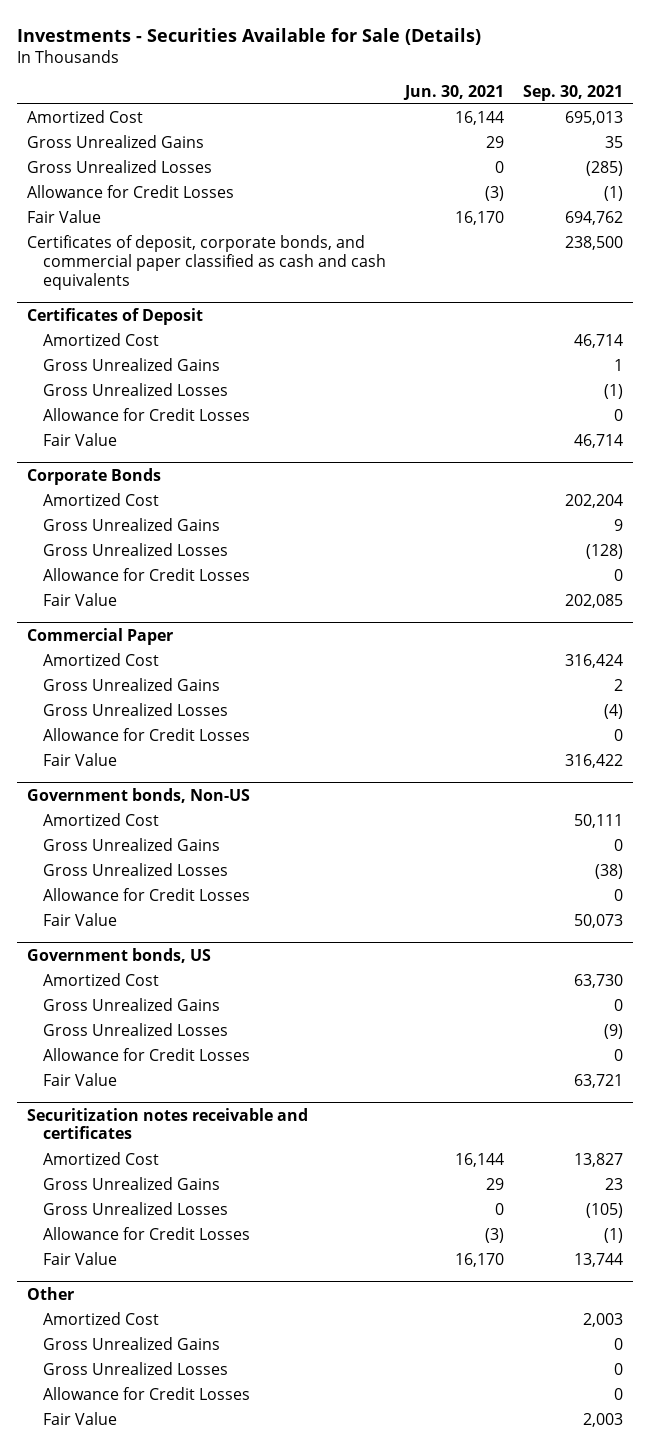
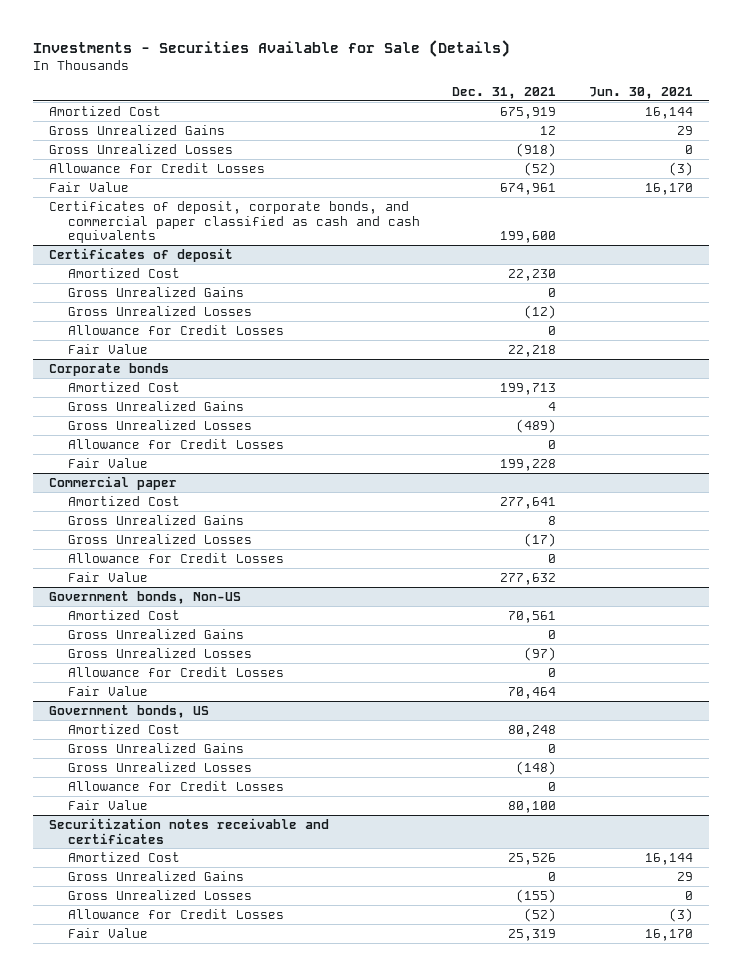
[523,84,624,101] Sep. 30, 2021 -> none
none -> [452,87,557,100] Dec. 31, 2021
[26,307,203,325] Certificates of Deposit -> [49,247,234,262] Certificates of deposit
[26,467,161,485] Corporate Bonds -> [49,362,170,376] Corporate bonds
[26,627,173,645] Commercial Paper -> [49,475,178,490] Commercial paper
[26,1286,74,1300] Other -> none
[42,1312,159,1326] Amortized Cost -> none
[42,1337,220,1351] Gross Unrealized Gains -> none
[42,1362,228,1376] Gross Unrealized Losses -> none
[42,1387,250,1401] Allowance for Credit Losses -> none
[42,1412,117,1426] Fair Value -> none

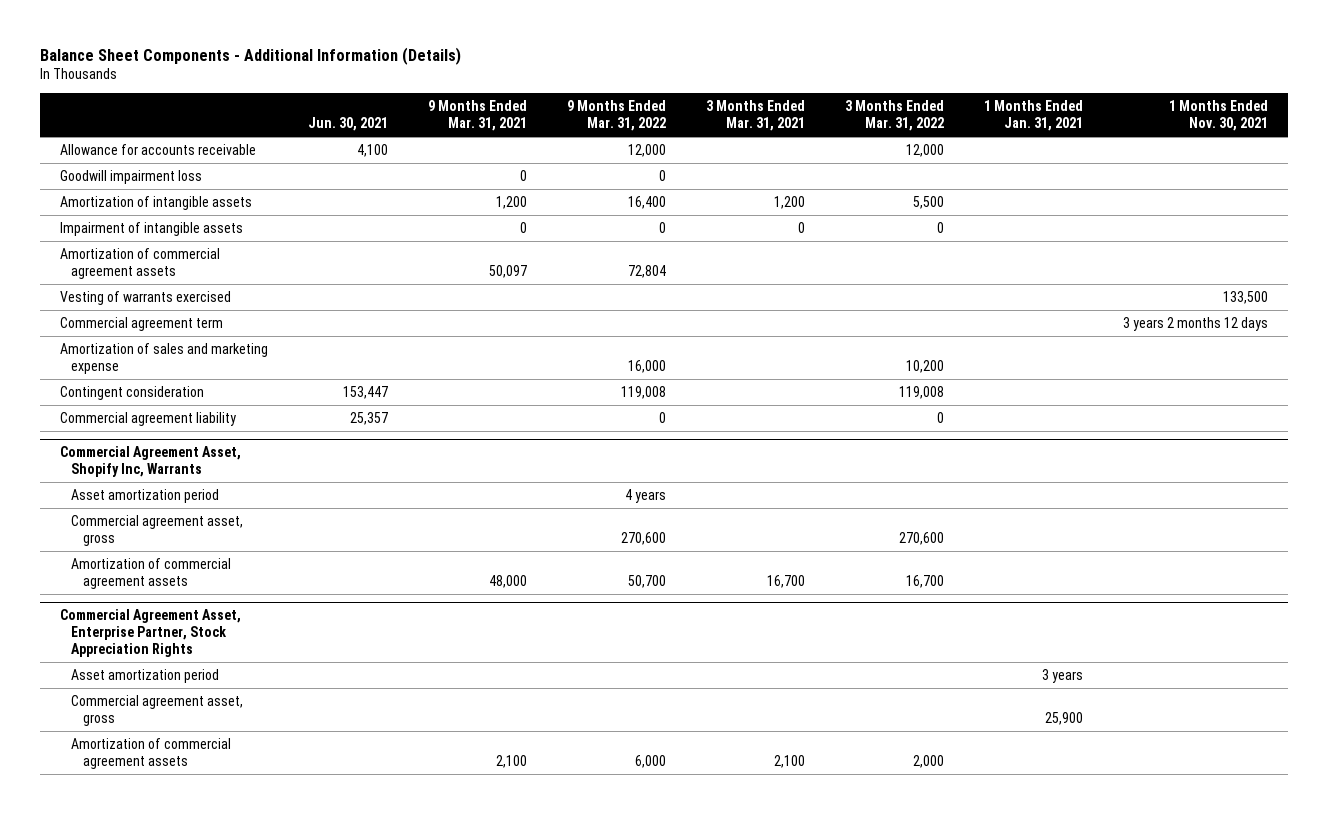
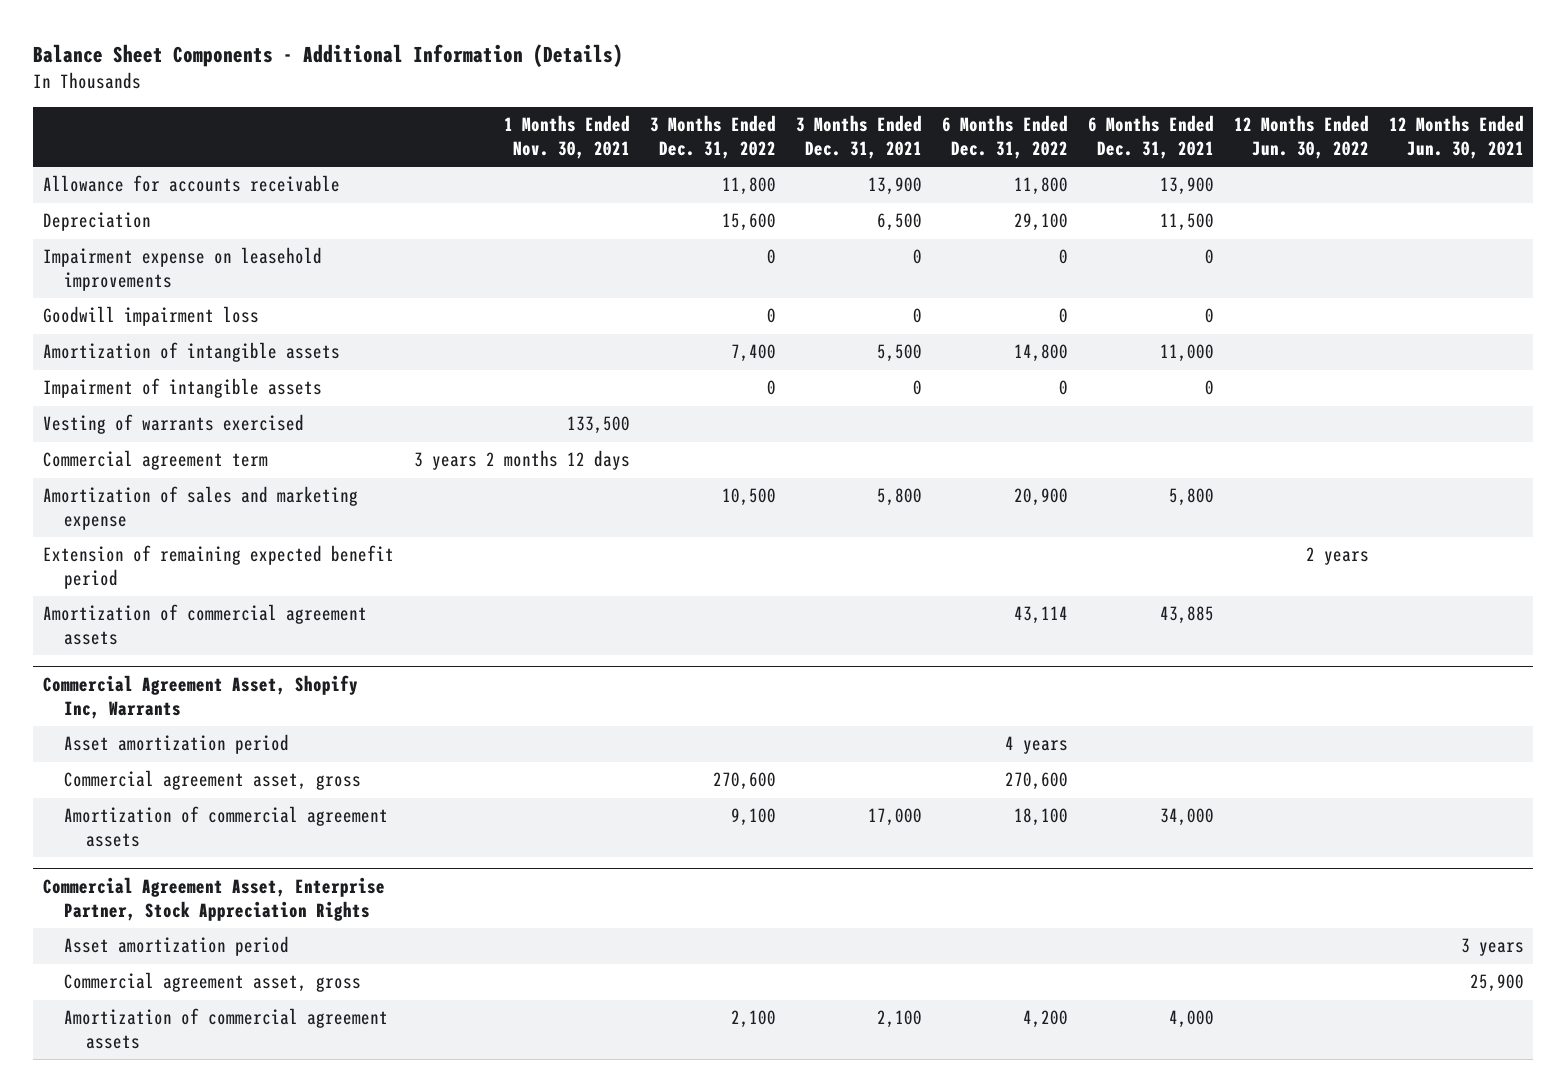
[307,116,388,131] Jun. 30, 2021 -> none
[427,100,527,131] 9 Months Ended Mar. 31, 2021 -> none
[566,100,666,131] 9 Months Ended Mar. 31, 2022 -> none
[705,100,805,131] 3 Months Ended Mar. 31, 2021 -> none
[844,100,944,131] 3 Months Ended Mar. 31, 2022 -> none
[983,100,1083,131] 1 Months Ended Jan. 31, 2021 -> none
none -> [649,115,776,159] 3 Months Ended Dec. 31, 2022
none -> [795,115,922,159] 3 Months Ended Dec. 31, 2021
none -> [941,115,1068,159] 6 Months Ended Dec. 31, 2022
none -> [1087,115,1214,159] 6 Months Ended Dec. 31, 2021
none -> [1233,115,1369,159] 12 Months Ended Jun. 30, 2022
none -> [1388,115,1524,159] 12 Months Ended Jun. 30, 2021
none -> [43,212,152,232] Depreciation
none -> [43,247,323,292] Impairment expense on leasehold improvements
[59,385,204,400] Contingent consideration -> none
[59,411,236,426] Commercial agreement liability -> none
none -> [43,545,395,590] Extension of remaining expected benefit period
[59,247,220,279] Amortization of commercial agreement assets -> [43,604,368,646] Amortization of commercial agreement assets

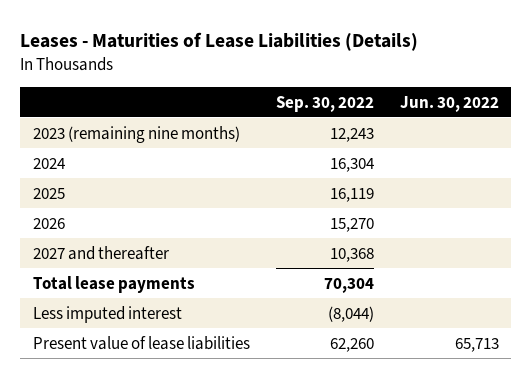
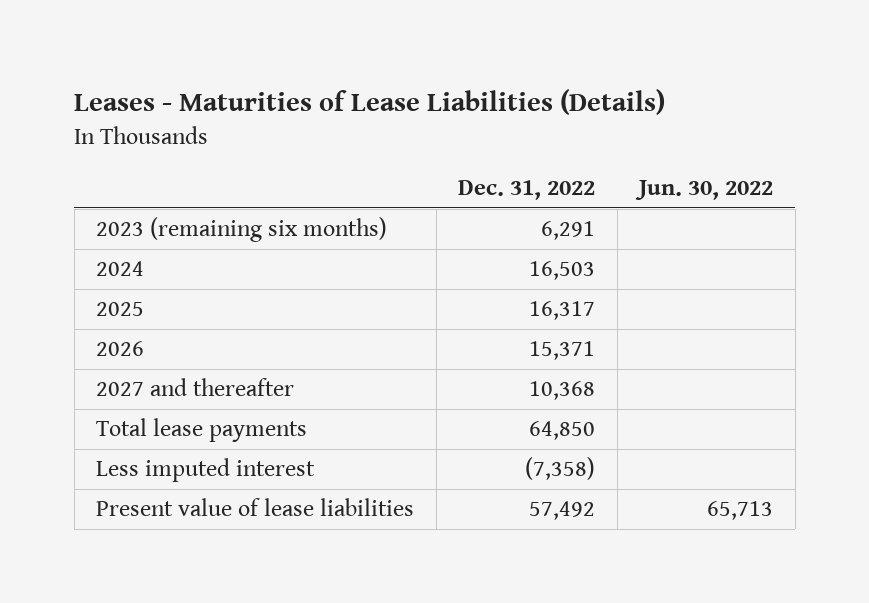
[275,95,374,112] Sep. 30, 2022 -> none
none -> [458,180,596,201] Dec. 31, 2022
[32,125,240,143] 2023 (remaining nine months) -> [96,217,388,243] 2023 (remaining six months)

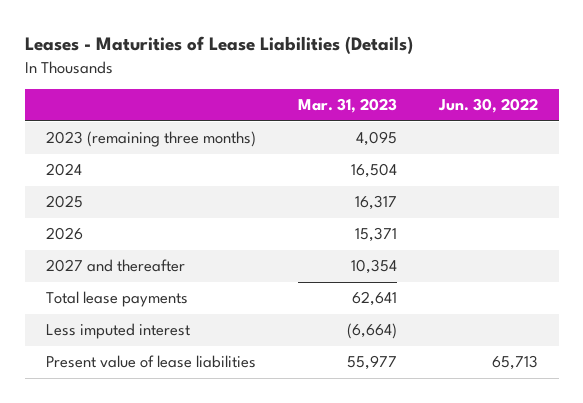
[458,180,596,201] Dec. 31, 2022 -> none
none -> [297,98,397,114] Mar. 31, 2023
[96,217,388,243] 2023 (remaining six months) -> [45,131,256,148] 2023 (remaining three months)

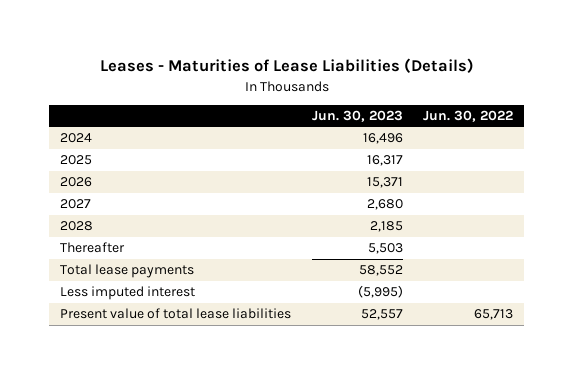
[297,98,397,114] Mar. 31, 2023 -> none
none -> [311,110,403,123] Jun. 30, 2023
[45,131,256,148] 2023 (remaining three months) -> none
[45,259,185,273] 2027 and thereafter -> none
none -> [59,199,91,210] 2027
none -> [59,221,93,232] 2028
none -> [59,242,125,254] Thereafter
[45,355,256,369] Present value of lease liabilities -> [59,308,291,320] Present value of total lease liabilities

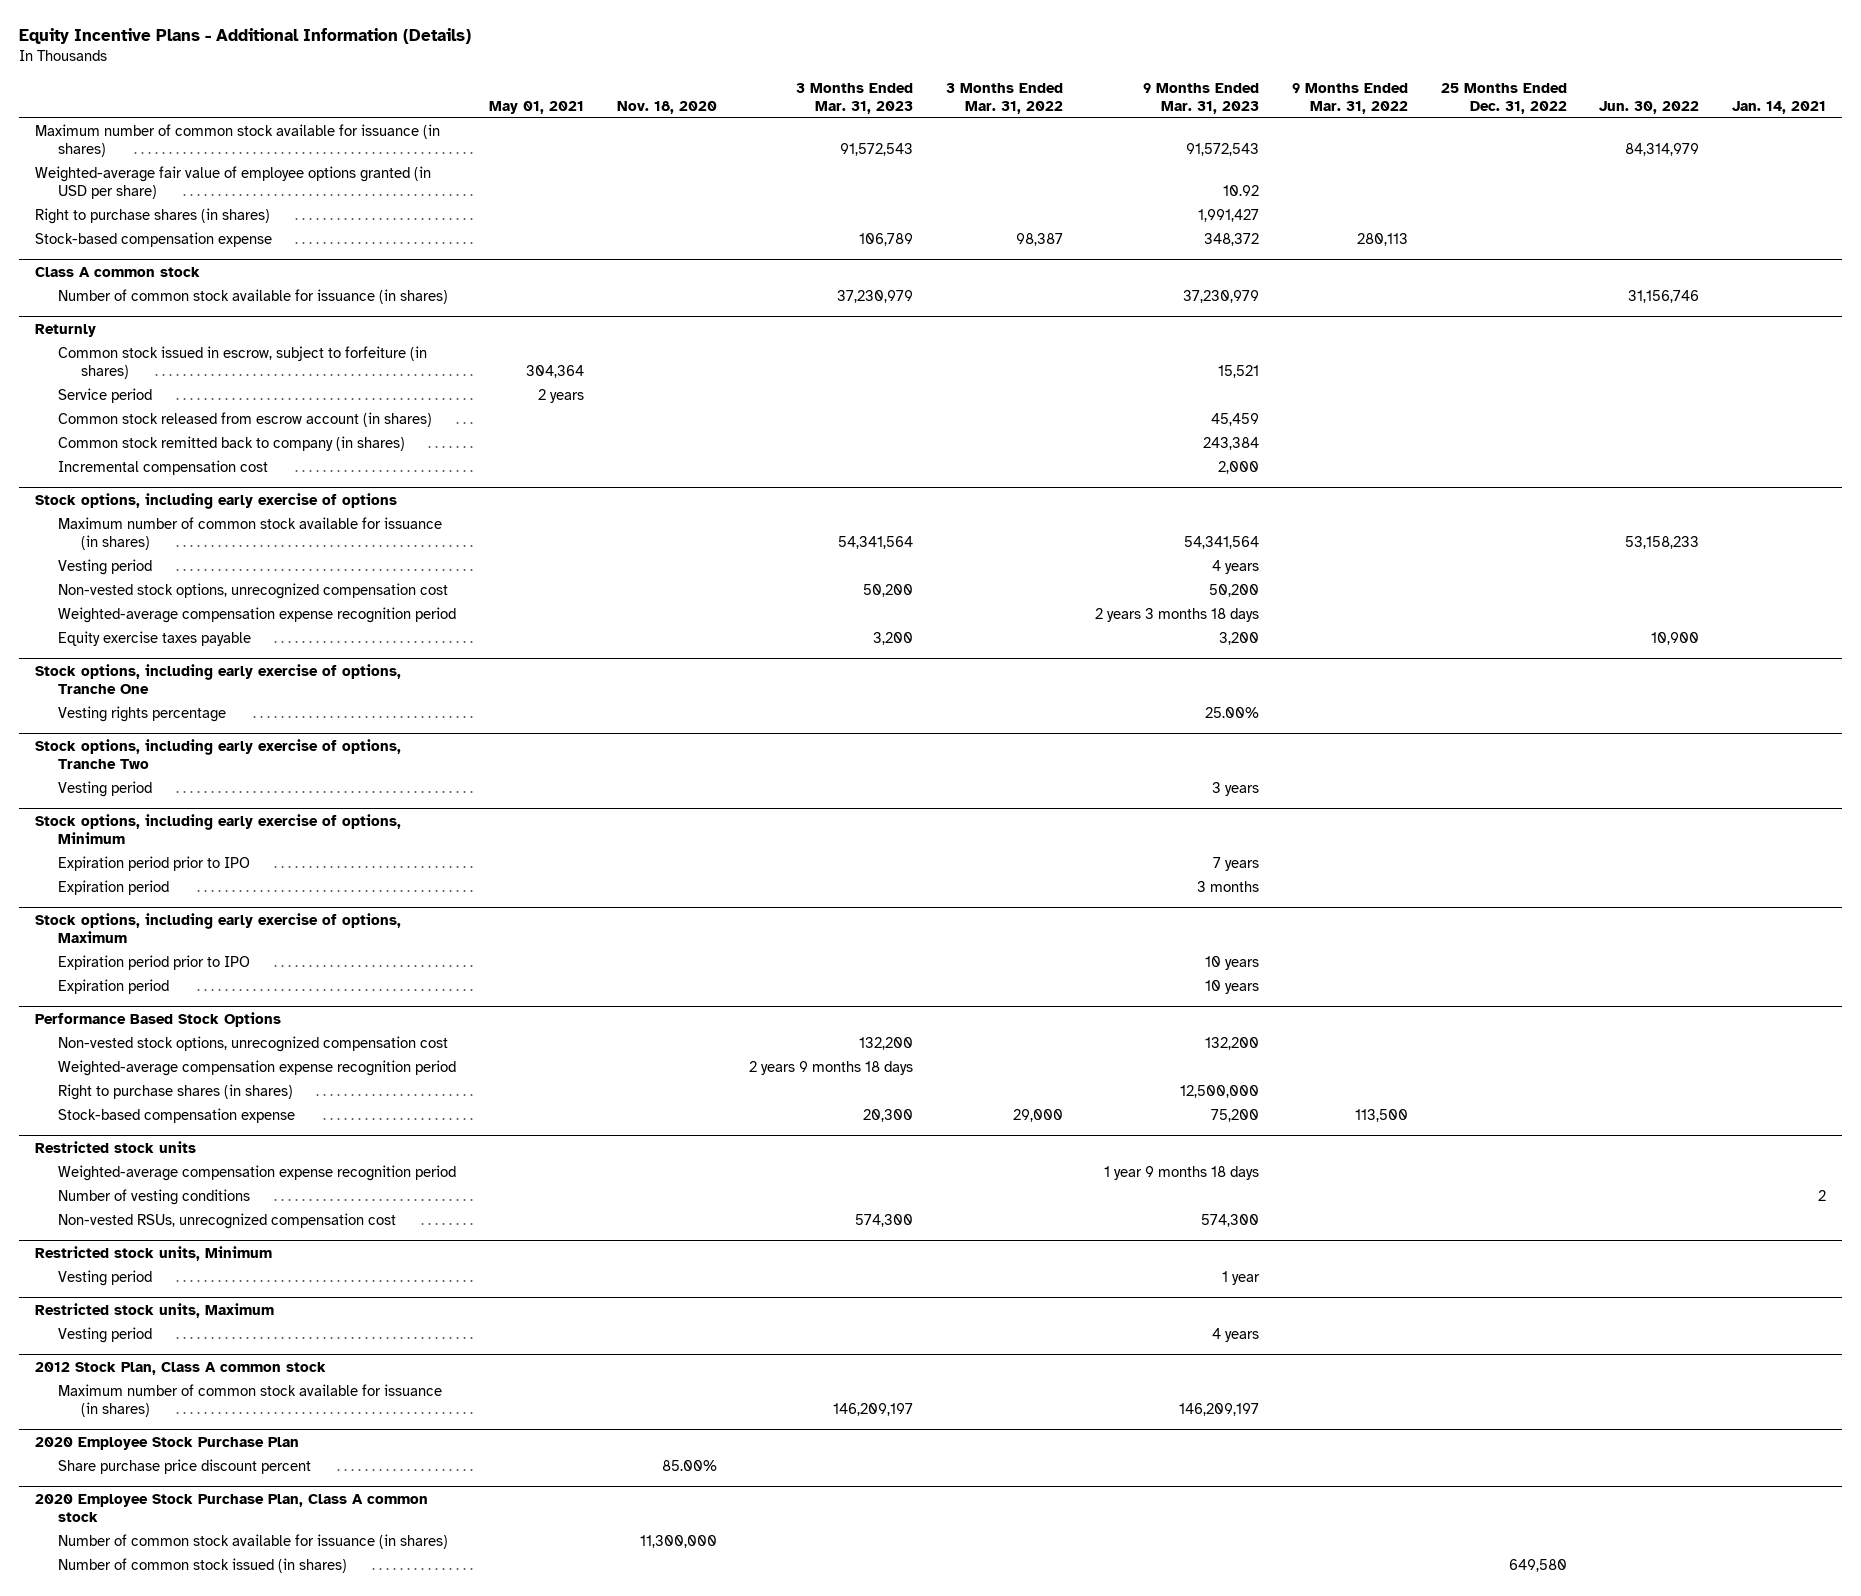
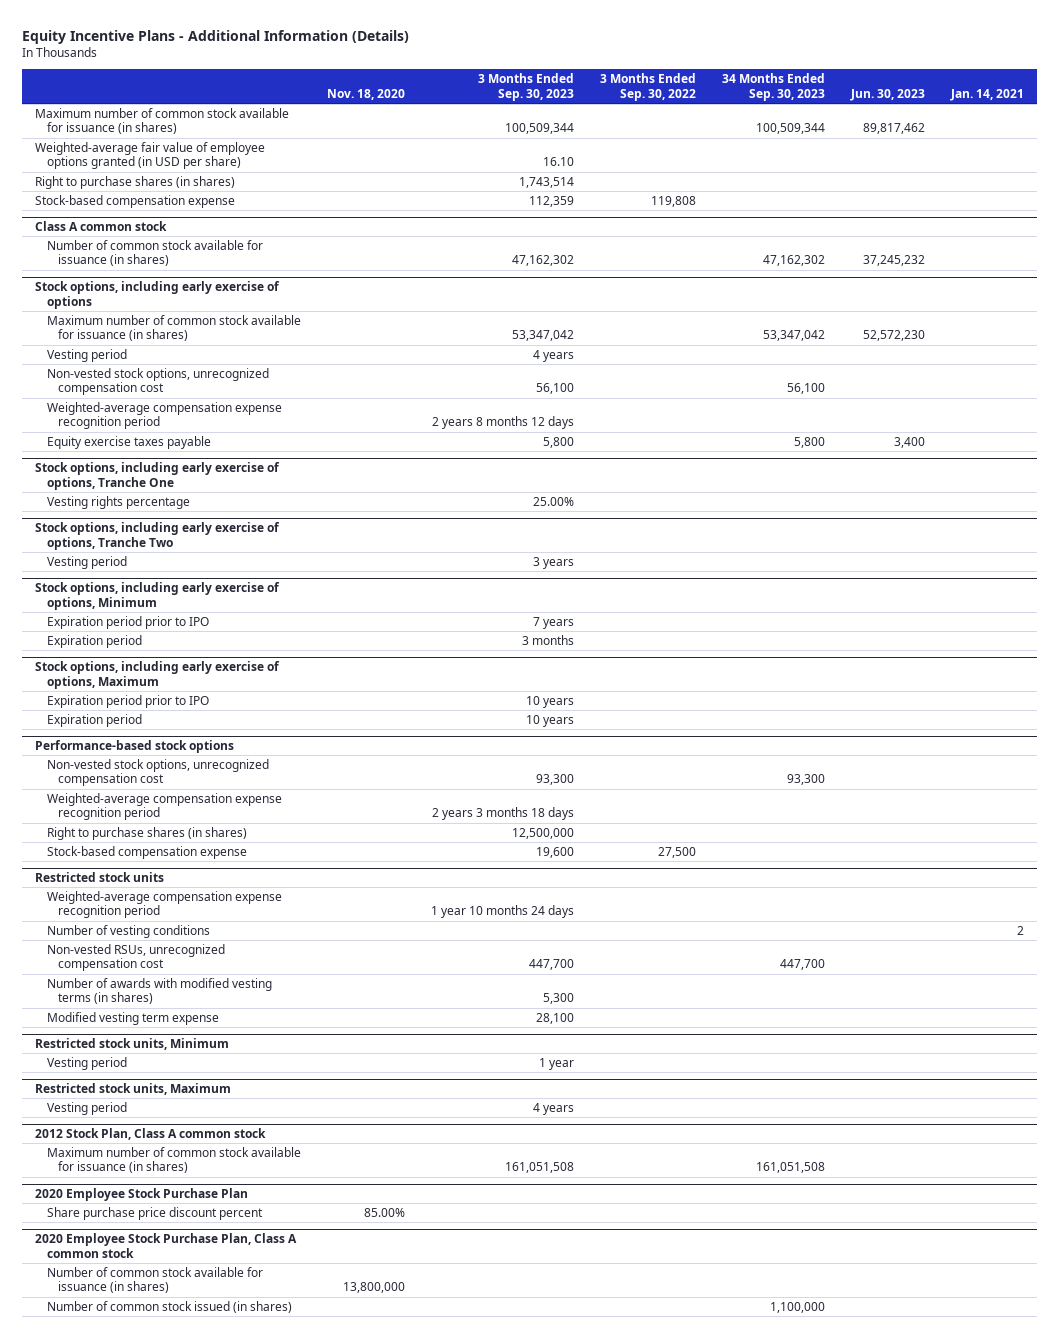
[488,100,584,114] May 01, 2021 -> none
[796,82,914,114] 3 Months Ended Mar. 31, 2023 -> none
[945,82,1063,114] 3 Months Ended Mar. 31, 2022 -> none
[1143,82,1260,114] 9 Months Ended Mar. 31, 2023 -> none
[1291,82,1408,114] 9 Months Ended Mar. 31, 2022 -> none
[1440,82,1567,114] 25 Months Ended Dec. 31, 2022 -> none
[1599,100,1700,114] Jun. 30, 2022 -> none
none -> [477,73,574,101] 3 Months Ended Sep. 30, 2023
none -> [599,73,696,101] 3 Months Ended Sep. 30, 2022
none -> [721,73,825,101] 34 Months Ended Sep. 30, 2023
none -> [849,88,925,101] Jun. 30, 2023
[35,323,97,337] Returnly -> none
[58,345,428,379] Common stock issued in escrow, subject to forfeiture (in shares) -> none
[58,387,153,403] Service period -> none
[58,411,433,427] Common stock released from escrow account (in shares) -> none
[58,435,406,451] Common stock remitted back to company (in shares) -> none
[58,459,269,475] Incremental compensation cost -> none
[35,1011,282,1027] Performance Based Stock Options -> [35,740,235,754] Performance-based stock options
none -> [46,977,272,1005] Number of awards with modified vesting terms (in shares)
none -> [46,1011,219,1025] Modified vesting term expense
[639,1534,717,1548] 11,300,000 -> [342,1282,405,1294] 13,800,000

